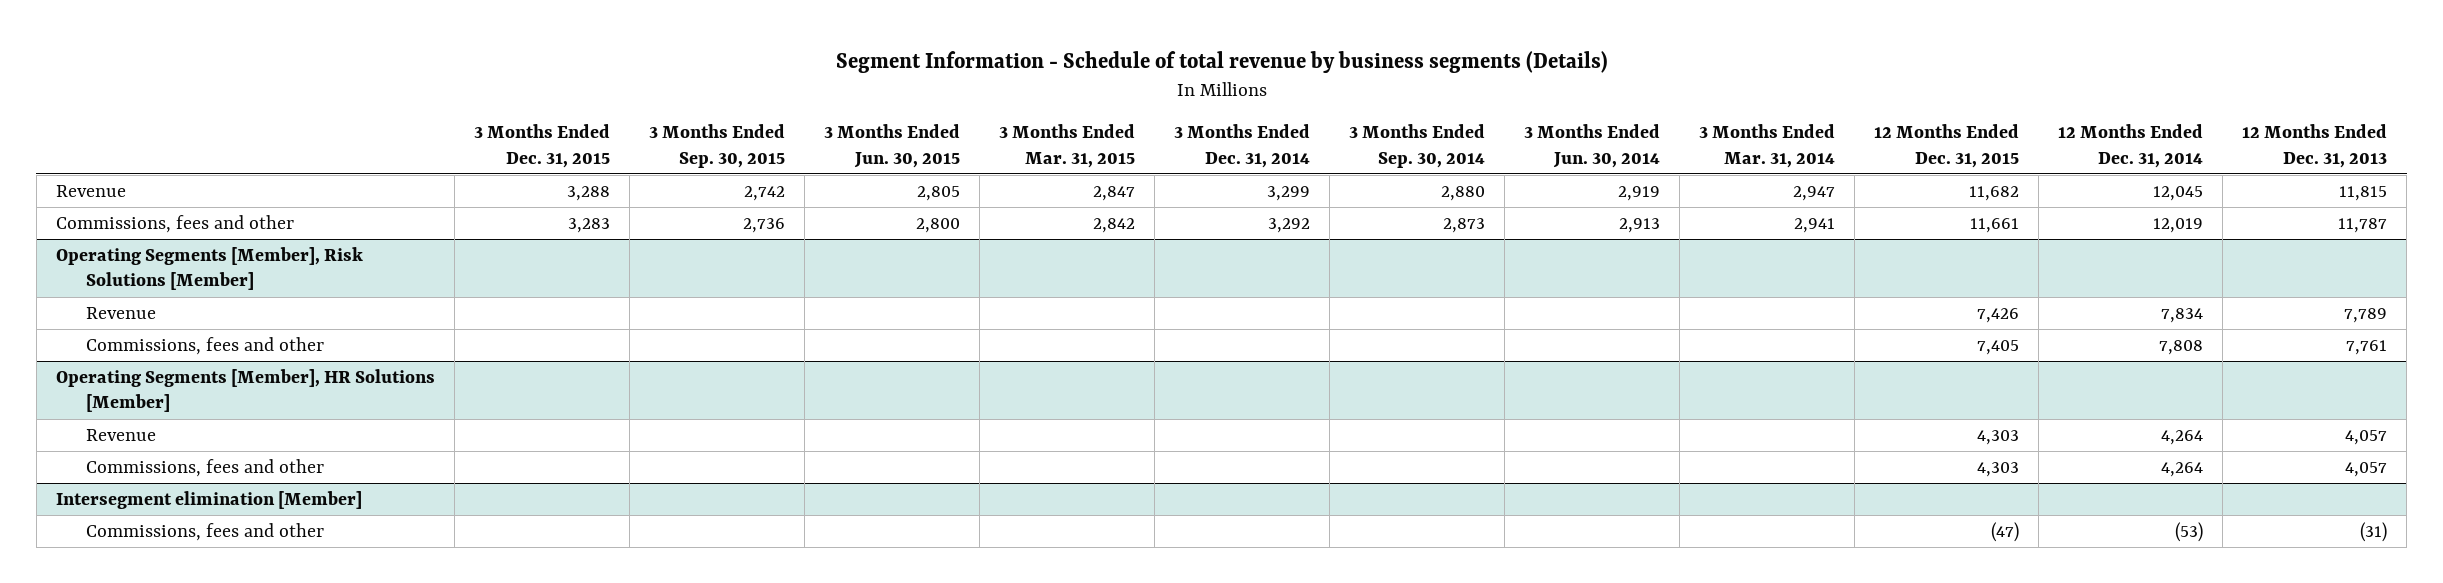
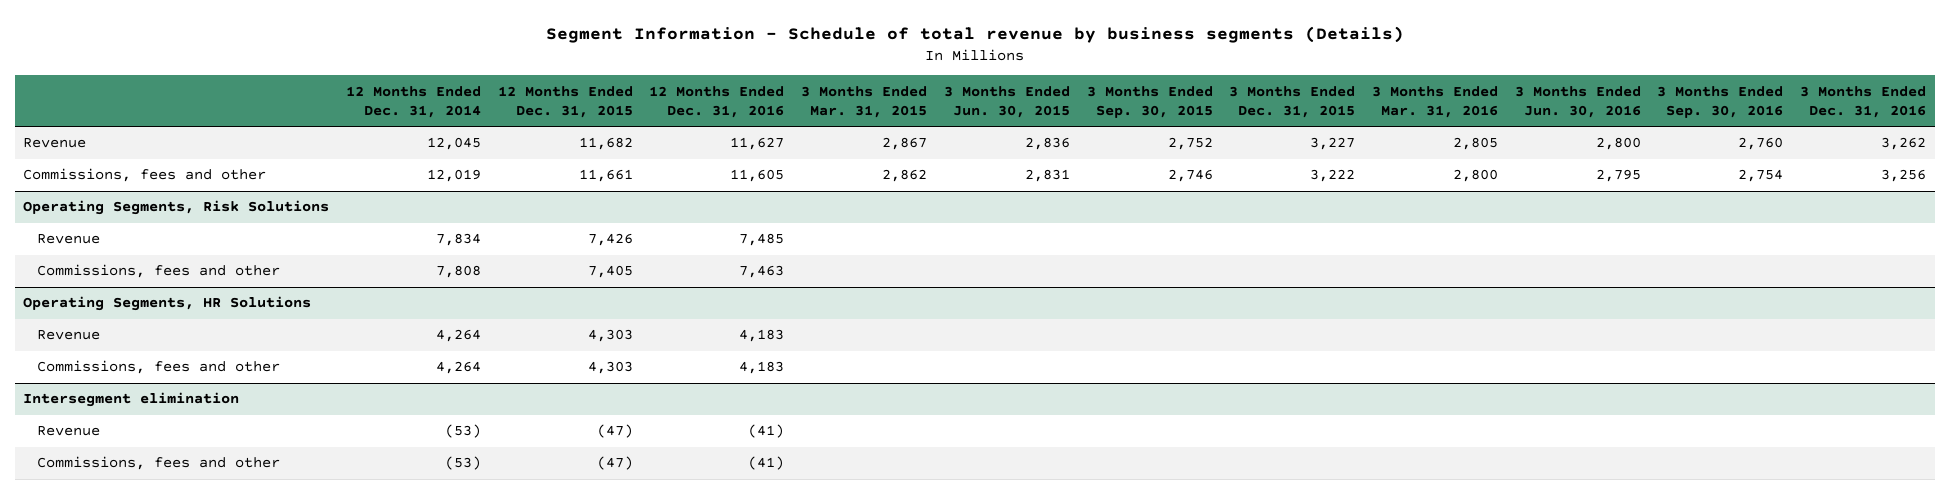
[1174,124,1311,168] 3 Months Ended Dec. 31, 2014 -> none
[1349,124,1486,168] 3 Months Ended Sep. 30, 2014 -> none
[1524,124,1661,168] 3 Months Ended Jun. 30, 2014 -> none
[1699,124,1836,168] 3 Months Ended Mar. 31, 2014 -> none
[2242,124,2388,168] 12 Months Ended Dec. 31, 2013 -> none
none -> [649,85,785,118] 12 Months Ended Dec. 31, 2016
none -> [1372,85,1499,118] 3 Months Ended Mar. 31, 2016
none -> [1514,85,1641,118] 3 Months Ended Jun. 30, 2016
none -> [1657,85,1784,118] 3 Months Ended Sep. 30, 2016
none -> [1800,85,1927,118] 3 Months Ended Dec. 31, 2016
[566,185,610,201] 3,288 -> [1310,137,1356,151] 3,227
[743,185,785,201] 2,742 -> [1167,137,1213,151] 2,752
[916,185,960,201] 2,805 -> [1024,137,1070,151] 2,836
[1092,185,1135,201] 2,847 -> [882,137,928,151] 2,867
[567,217,610,233] 3,283 -> [1310,169,1356,183] 3,222
[742,217,785,233] 2,736 -> [1167,169,1213,183] 2,746
[915,217,960,233] 2,800 -> [1024,169,1070,183] 2,831
[1092,217,1135,233] 2,842 -> [882,169,928,183] 2,862
[55,246,363,291] Operating Segments [Member], Risk Solutions [Member] -> [23,200,330,216] Operating Segments, Risk Solutions
[55,368,435,413] Operating Segments [Member], HR Solutions [Member] -> [23,296,312,312] Operating Segments, HR Solutions
[55,490,362,509] Intersegment elimination [Member] -> [23,392,240,408] Intersegment elimination
none -> [36,426,100,437] Revenue

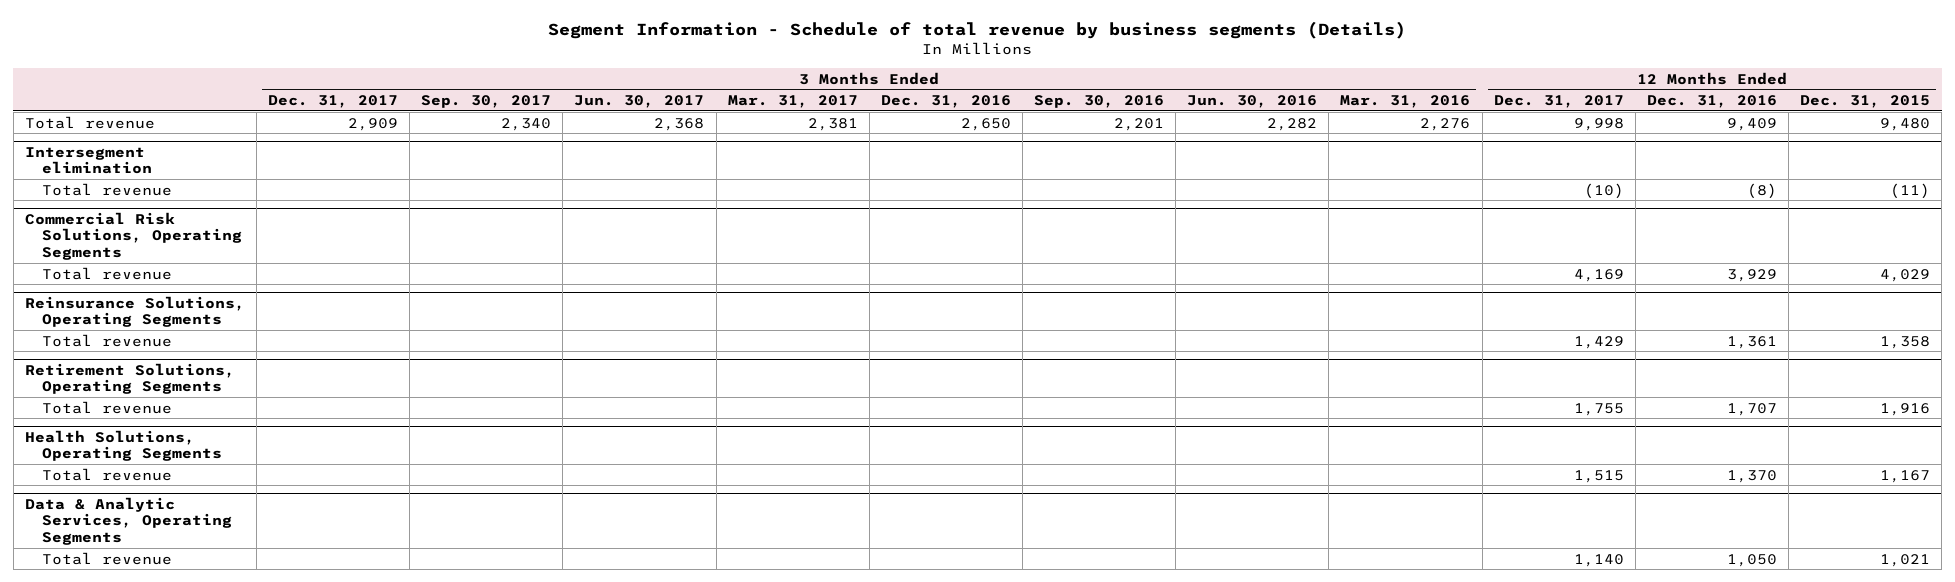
[345,85,481,118] 12 Months Ended Dec. 31, 2014 -> none
[801,85,928,118] 3 Months Ended Mar. 31, 2015 -> none
[943,85,1070,118] 3 Months Ended Jun. 30, 2015 -> none
[1086,85,1213,118] 3 Months Ended Sep. 30, 2015 -> none
[1229,85,1356,118] 3 Months Ended Dec. 31, 2015 -> none
none -> [268,94,399,108] Dec. 31, 2017
none -> [421,94,552,108] Sep. 30, 2017
none -> [574,94,705,108] Jun. 30, 2017
none -> [727,94,858,108] Mar. 31, 2017
none -> [1493,94,1624,108] Dec. 31, 2017
[23,168,267,183] Commissions, fees and other -> none
[23,200,330,216] Operating Segments, Risk Solutions -> none
[36,234,100,245] Revenue -> none
[36,264,280,279] Commissions, fees and other -> none
[23,296,312,312] Operating Segments, HR Solutions -> none
[36,330,100,341] Revenue -> none
[36,360,280,375] Commissions, fees and other -> none
[23,138,87,149] Revenue -> [24,115,155,129] Total revenue
[578,137,633,151] 11,682 -> [1880,117,1931,131] 9,480
[730,137,785,151] 11,627 -> [1726,117,1777,131] 9,409
[1453,137,1499,151] 2,805 -> [1420,117,1471,131] 2,276
[1595,137,1641,151] 2,800 -> [1267,117,1318,131] 2,282
[1738,137,1784,151] 2,760 -> [1114,117,1165,131] 2,201
[1881,137,1927,151] 3,262 -> [960,117,1011,131] 2,650
[36,456,280,471] Commissions, fees and other -> none
[36,426,100,437] Revenue -> [42,182,173,196] Total revenue
[596,424,633,439] (47) -> [1890,182,1931,199] (11)
[748,424,785,439] (41) -> [1746,182,1777,199] (8)
none -> [24,211,243,260] Commercial Risk Solutions, Operating Segments
none -> [42,266,173,280] Total revenue
none -> [24,295,245,328] Reinsurance Solutions, Operating Segments
none -> [42,333,173,347] Total revenue
none -> [24,362,235,395] Retirement Solutions, Operating Segments
none -> [42,400,173,414] Total revenue
none -> [24,429,223,462] Health Solutions, Operating Segments
none -> [42,467,173,481] Total revenue
none -> [24,496,233,545] Data & Analytic Services, Operating Segments
none -> [42,551,173,565] Total revenue

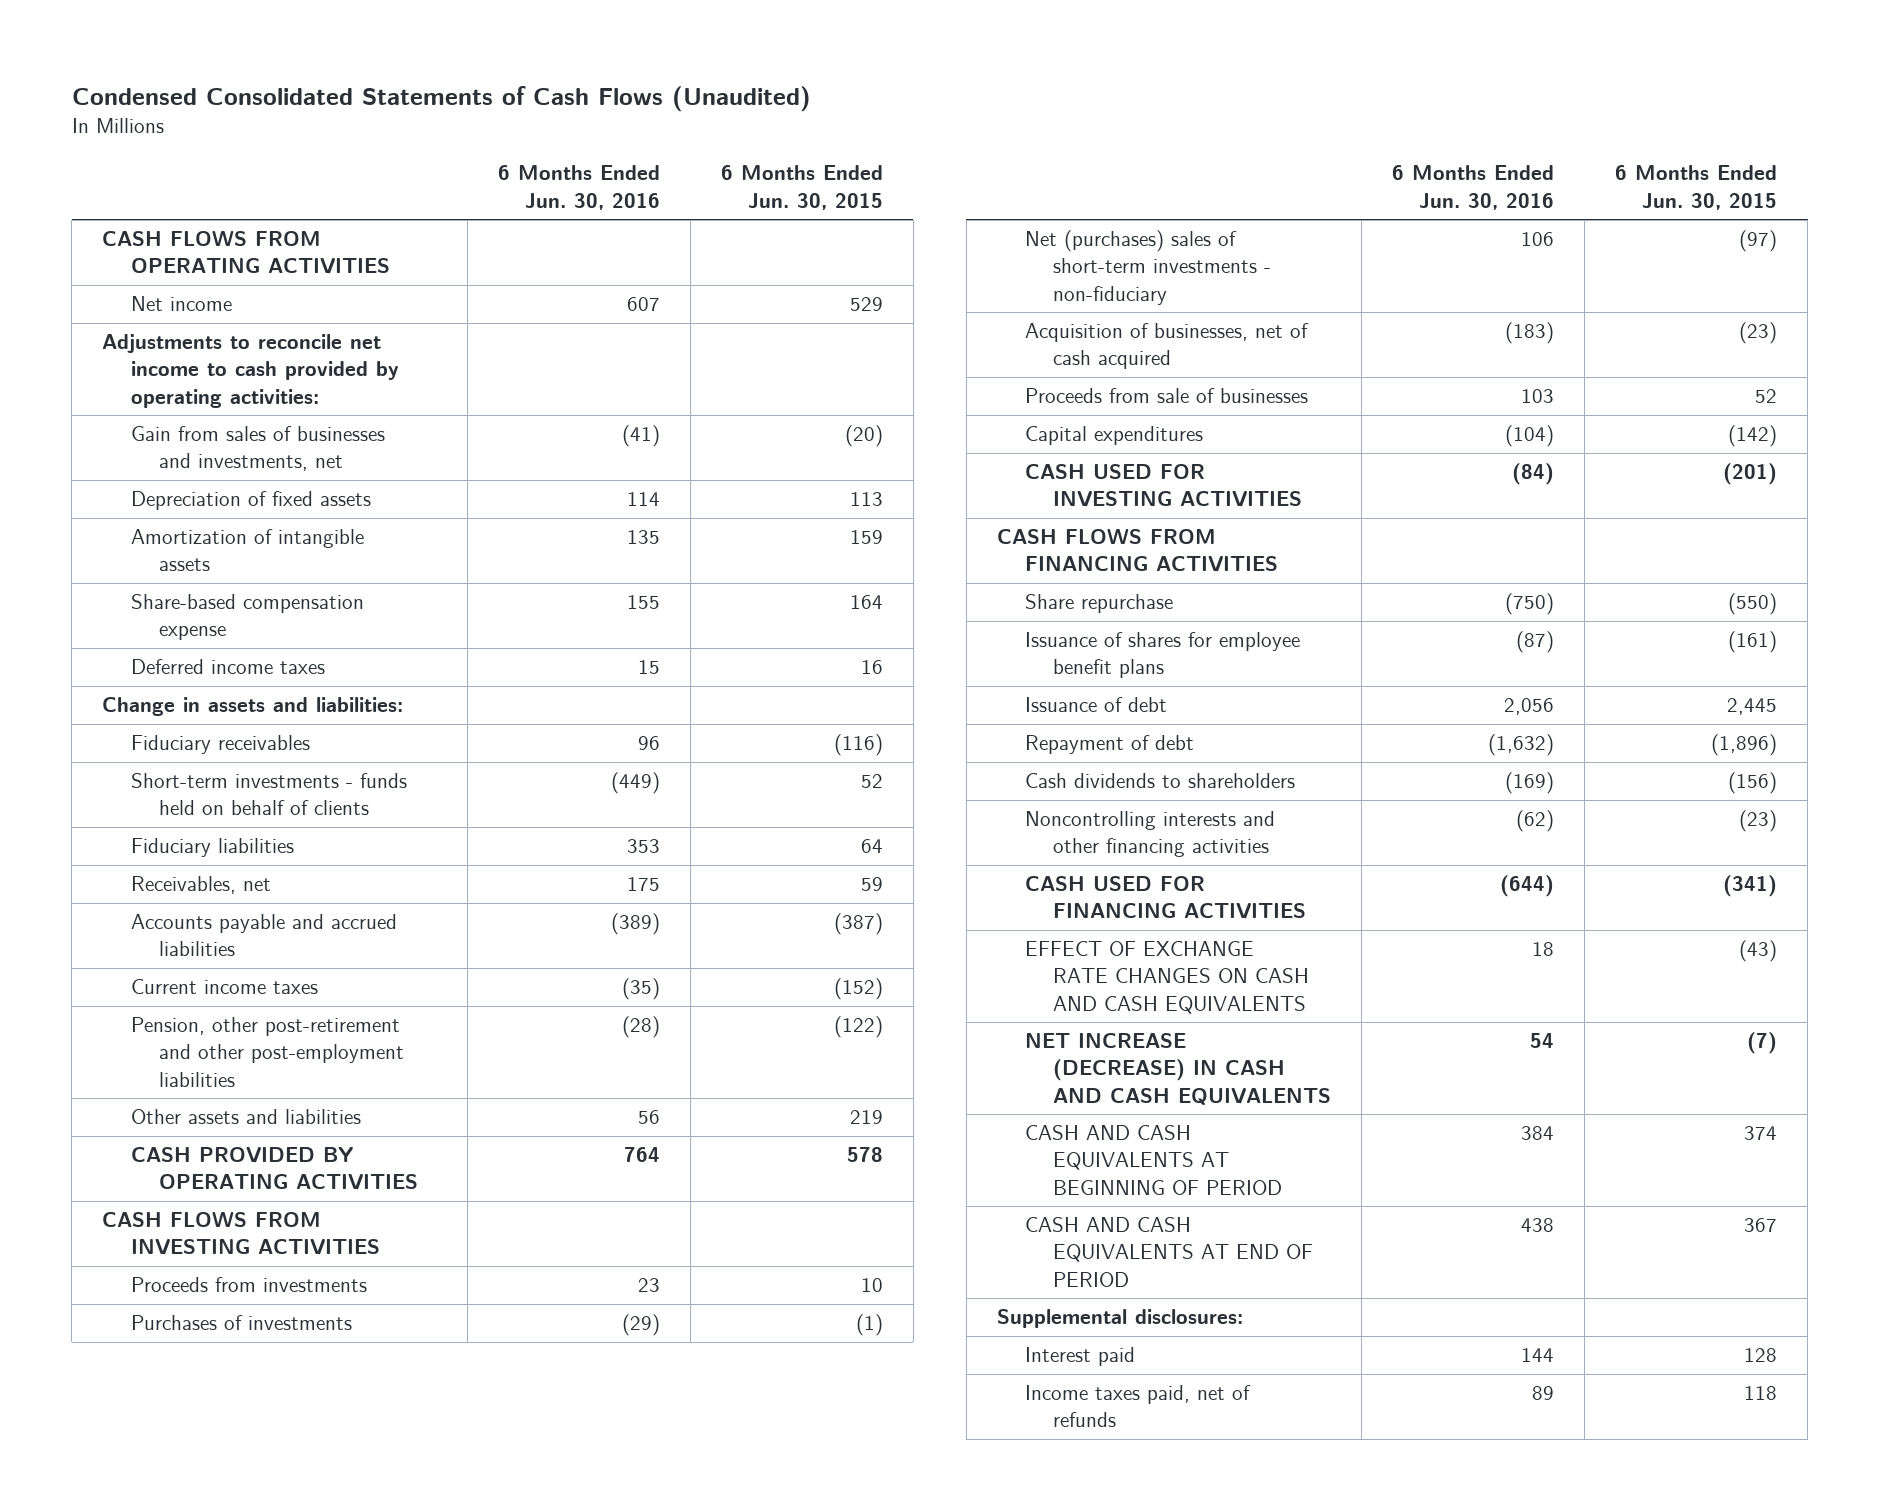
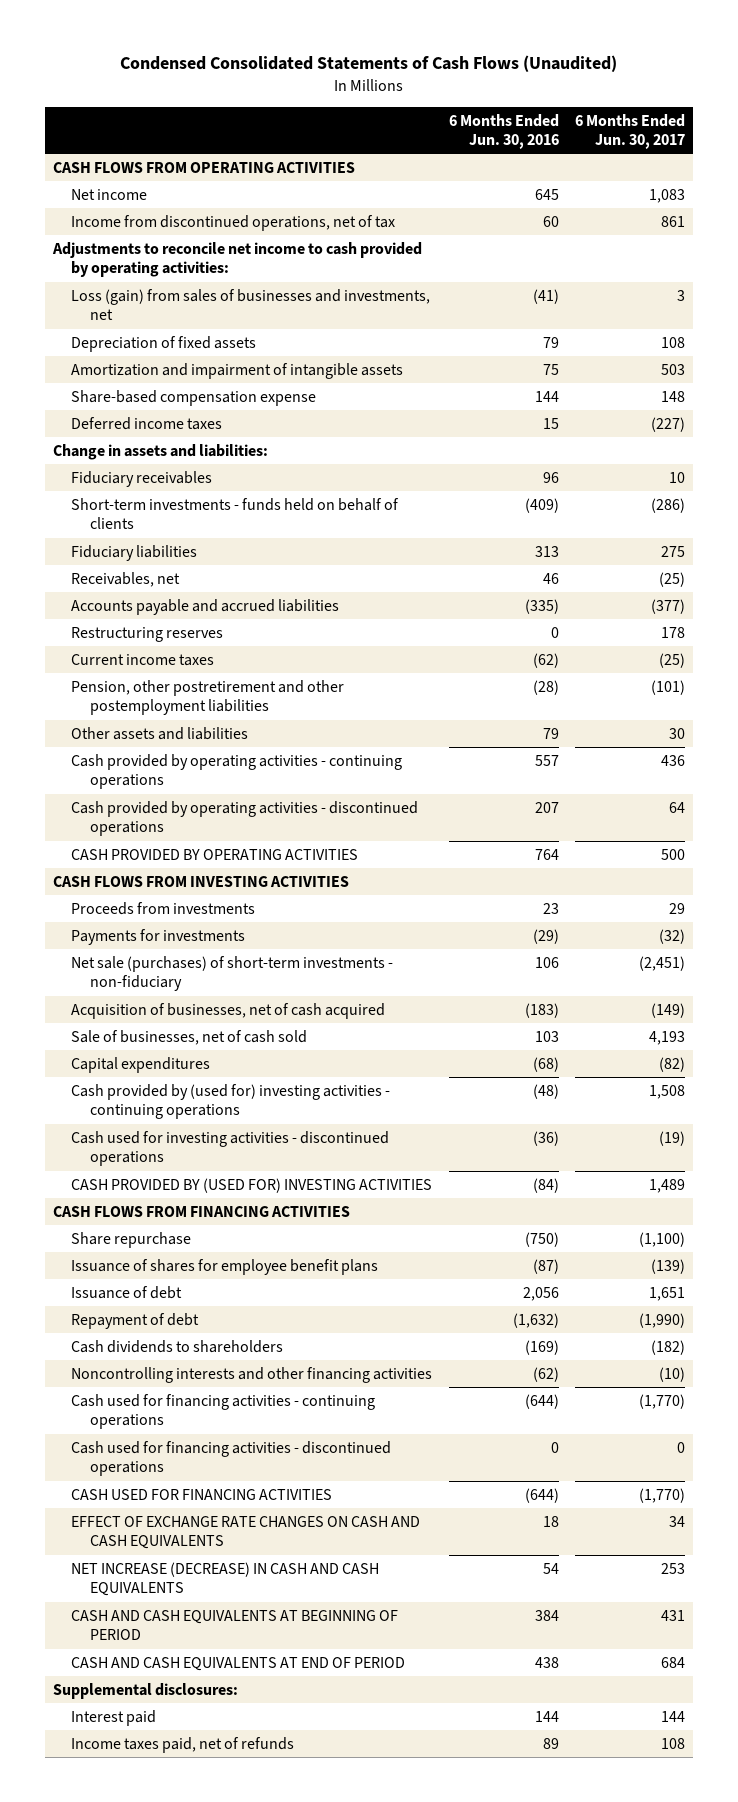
[720,165,883,210] 6 Months Ended Jun. 30, 2015 -> none
none -> [574,113,685,149] 6 Months Ended Jun. 30, 2017
[627,297,661,312] 607 -> [534,188,559,200] 645
none -> [71,214,396,231] Income from discontinued operations, net of tax
[130,426,385,472] Gain from sales of businesses and investments, net -> [71,288,431,321] Loss (gain) from sales of businesses and investments, net
[627,492,661,507] 114 -> [542,336,559,348] 79
[130,529,364,572] Amortization of intangible assets -> [71,362,404,379] Amortization and impairment of intangible assets
[627,530,661,545] 135 -> [542,363,559,375] 75
[627,595,661,610] 155 -> [534,390,559,402] 144
[611,772,661,795] (449) -> [524,497,559,513] (409)
[627,839,661,854] 353 -> [534,545,559,557] 313
[627,877,661,892] 175 -> [542,572,559,584] 46
[611,913,661,936] (389) -> [524,598,559,614] (335)
none -> [71,626,224,642] Restructuring reserves
[622,978,661,1001] (35) -> [532,652,559,668] (62)
[130,1017,405,1087] Pension, other post-retirement and other post-employment liabilities -> [71,679,345,716] Pension, other postretirement and other postemployment liabilities
[638,1110,661,1125] 56 -> [542,727,559,739] 79
none -> [71,753,403,790] Cash provided by operating activities - continuing operations
none -> [71,800,419,837] Cash provided by operating activities - discontinued operations
[130,1315,352,1331] Purchases of investments -> [71,928,246,945] Payments for investments
[1024,230,1272,305] Net (purchases) sales of short-term investments - non-fiduciary -> [71,955,394,992] Net sale (purchases) of short-term investments - non-fiduciary
[1024,388,1308,404] Proceeds from sale of businesses -> [71,1029,308,1045] Sale of businesses, net of cash sold
[1505,425,1555,448] (104) -> [532,1056,559,1072] (68)
none -> [71,1083,391,1120] Cash provided by (used for) investing activities - continuing operations
none -> [71,1130,390,1167] Cash used for investing activities - discontinued operations
[1024,464,1303,508] CASH USED FOR INVESTING ACTIVITIES -> [71,1177,433,1193] CASH PROVIDED BY (USED FOR) INVESTING ACTIVITIES
none -> [71,1393,376,1430] Cash used for financing activities - continuing operations
none -> [71,1440,392,1477] Cash used for financing activities - discontinued operations

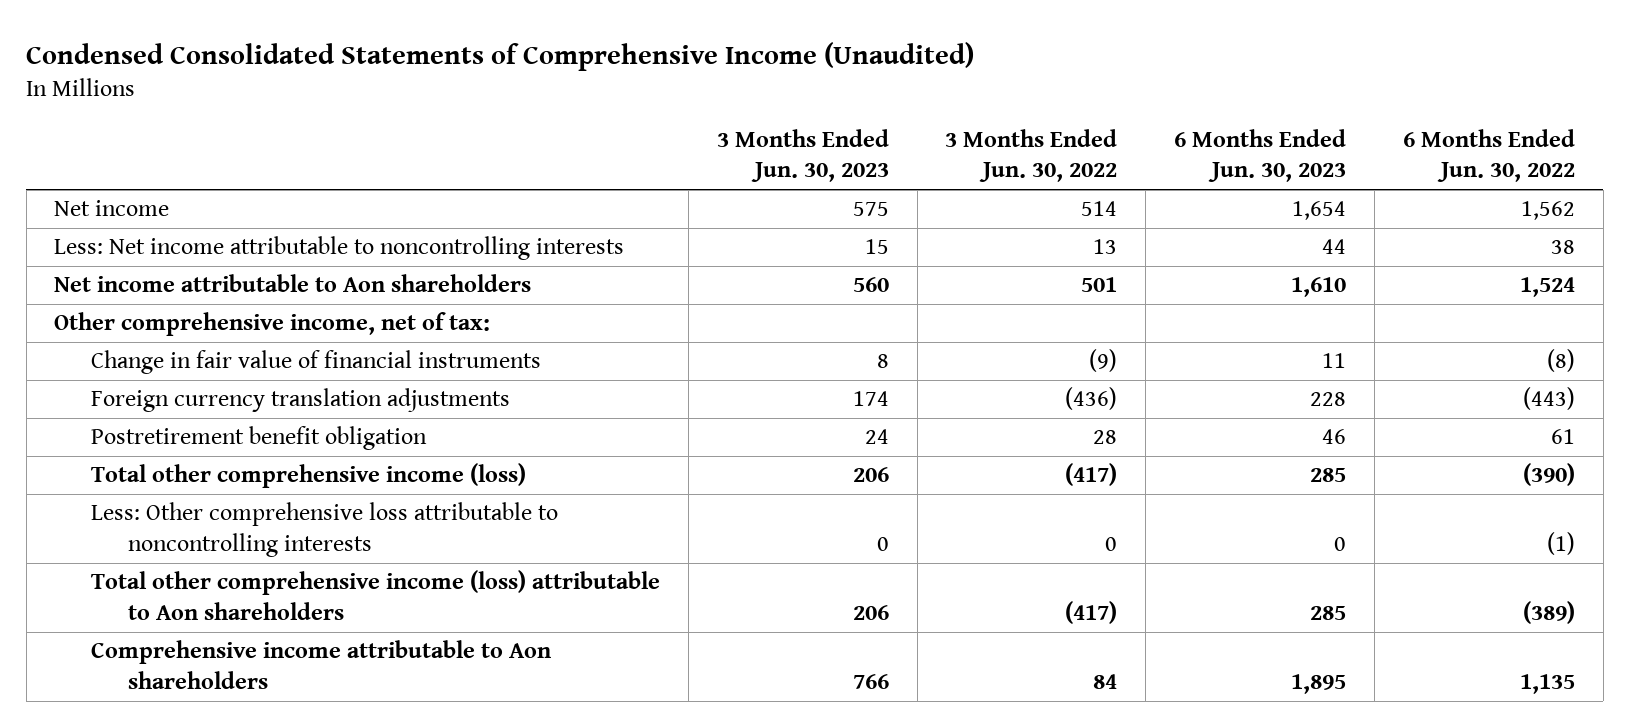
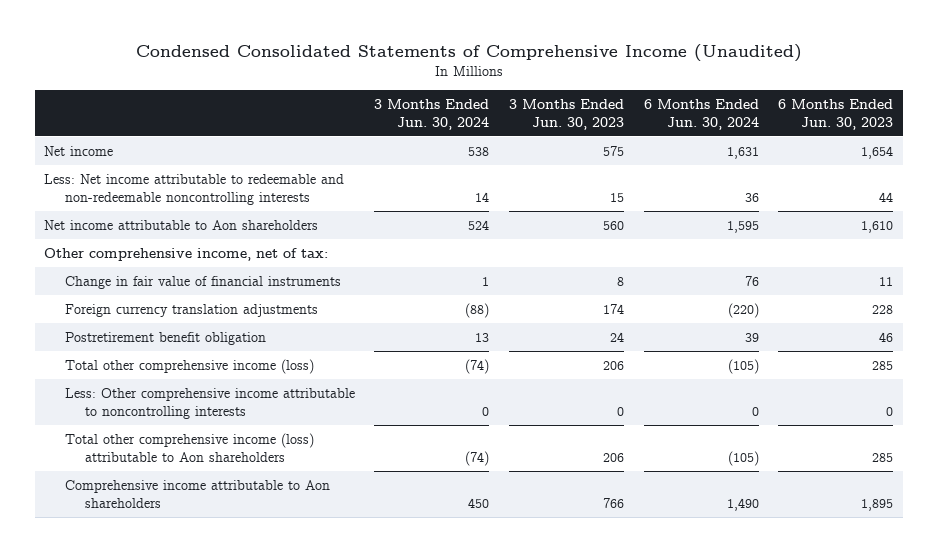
[945,128,1118,183] 3 Months Ended Jun. 30, 2022 -> none
[1402,128,1575,183] 6 Months Ended Jun. 30, 2022 -> none
none -> [374,99,490,130] 3 Months Ended Jun. 30, 2024
none -> [643,99,759,130] 6 Months Ended Jun. 30, 2024
[54,236,625,261] Less: Net income attributable to noncontrolling interests -> [44,174,345,205] Less: Net income attributable to redeemable and non-redeemable noncontrolling interests
[91,502,559,558] Less: Other comprehensive loss attributable to noncontrolling interests -> [64,388,355,419] Less: Other comprehensive income attributable to noncontrolling interests

